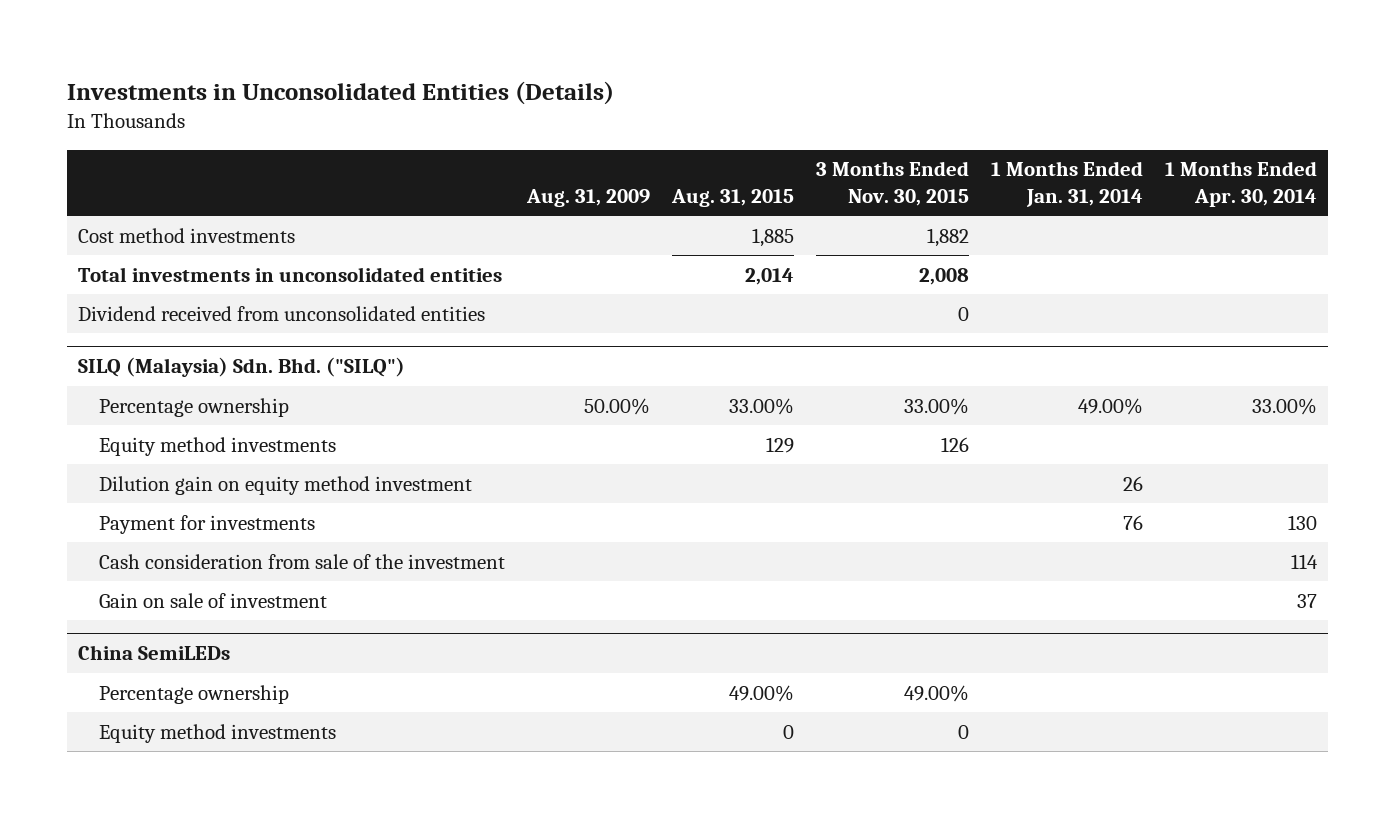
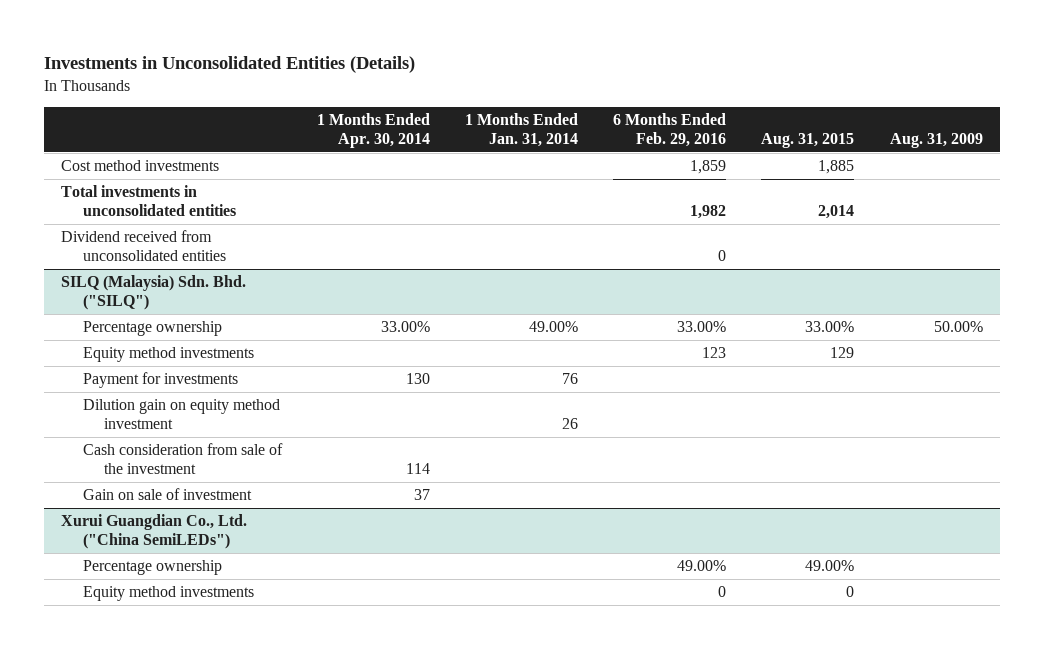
[816,161,970,206] 3 Months Ended Nov. 30, 2015 -> none
none -> [613,113,727,147] 6 Months Ended Feb. 29, 2016
[99,475,473,495] Dilution gain on equity method investment -> [82,399,280,430] Dilution gain on equity method investment
[78,645,231,661] China SemiLEDs -> [61,514,248,550] Xurui Guangdian Co., Ltd. ("China SemiLEDs")

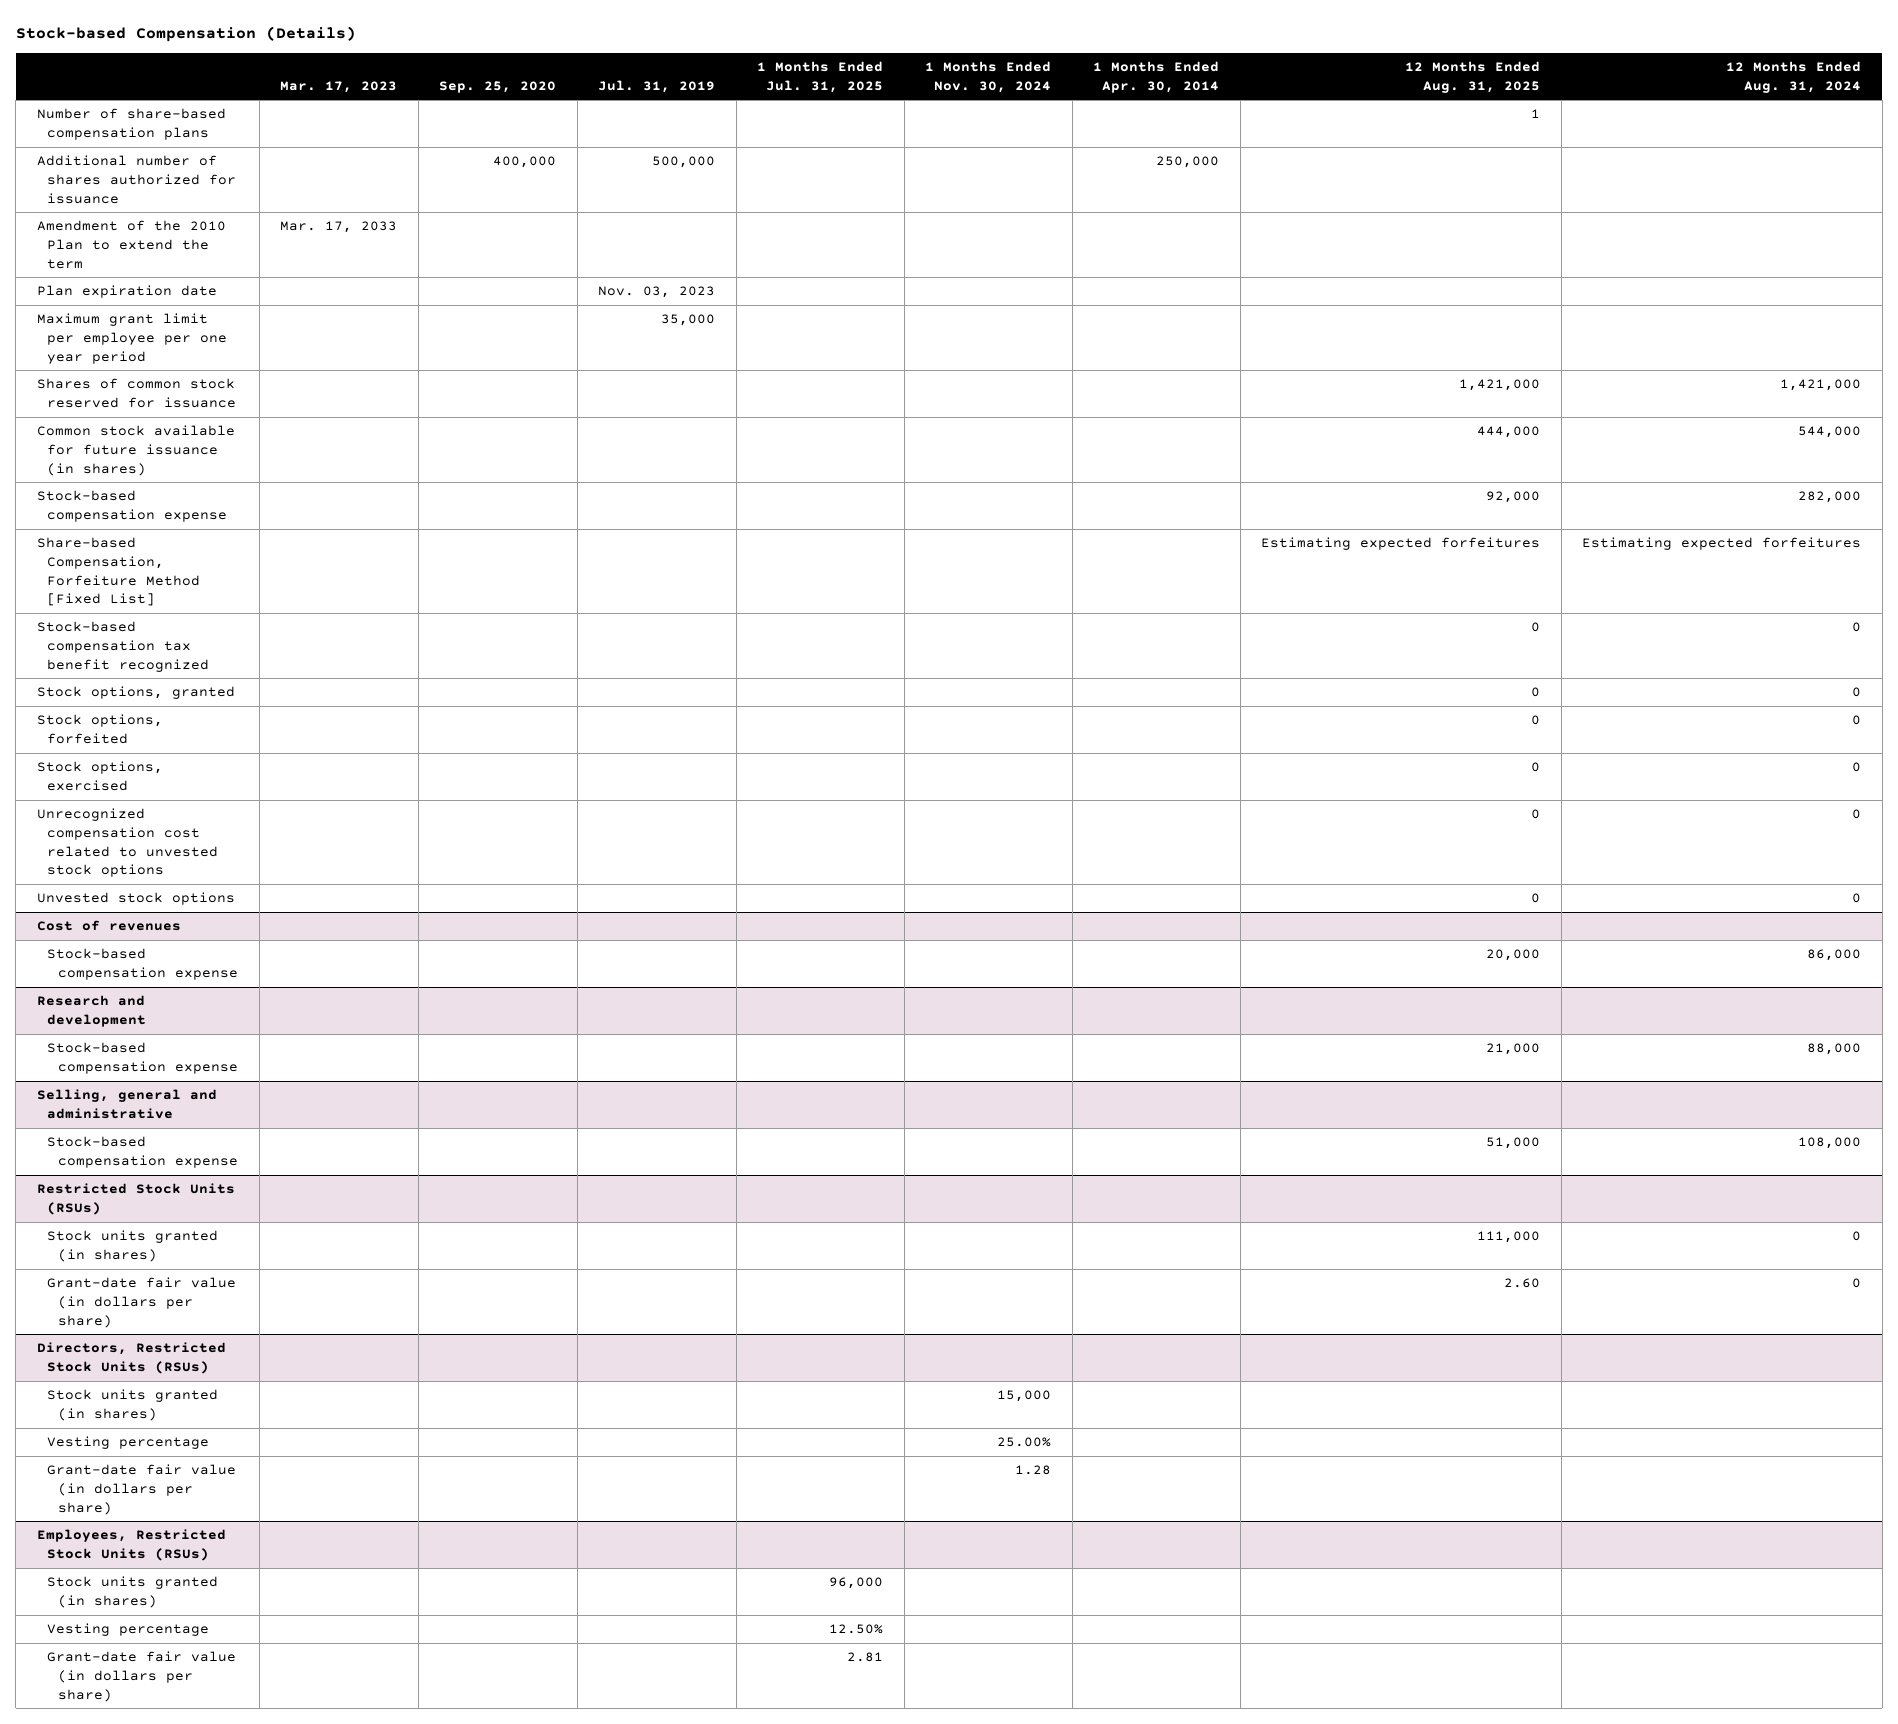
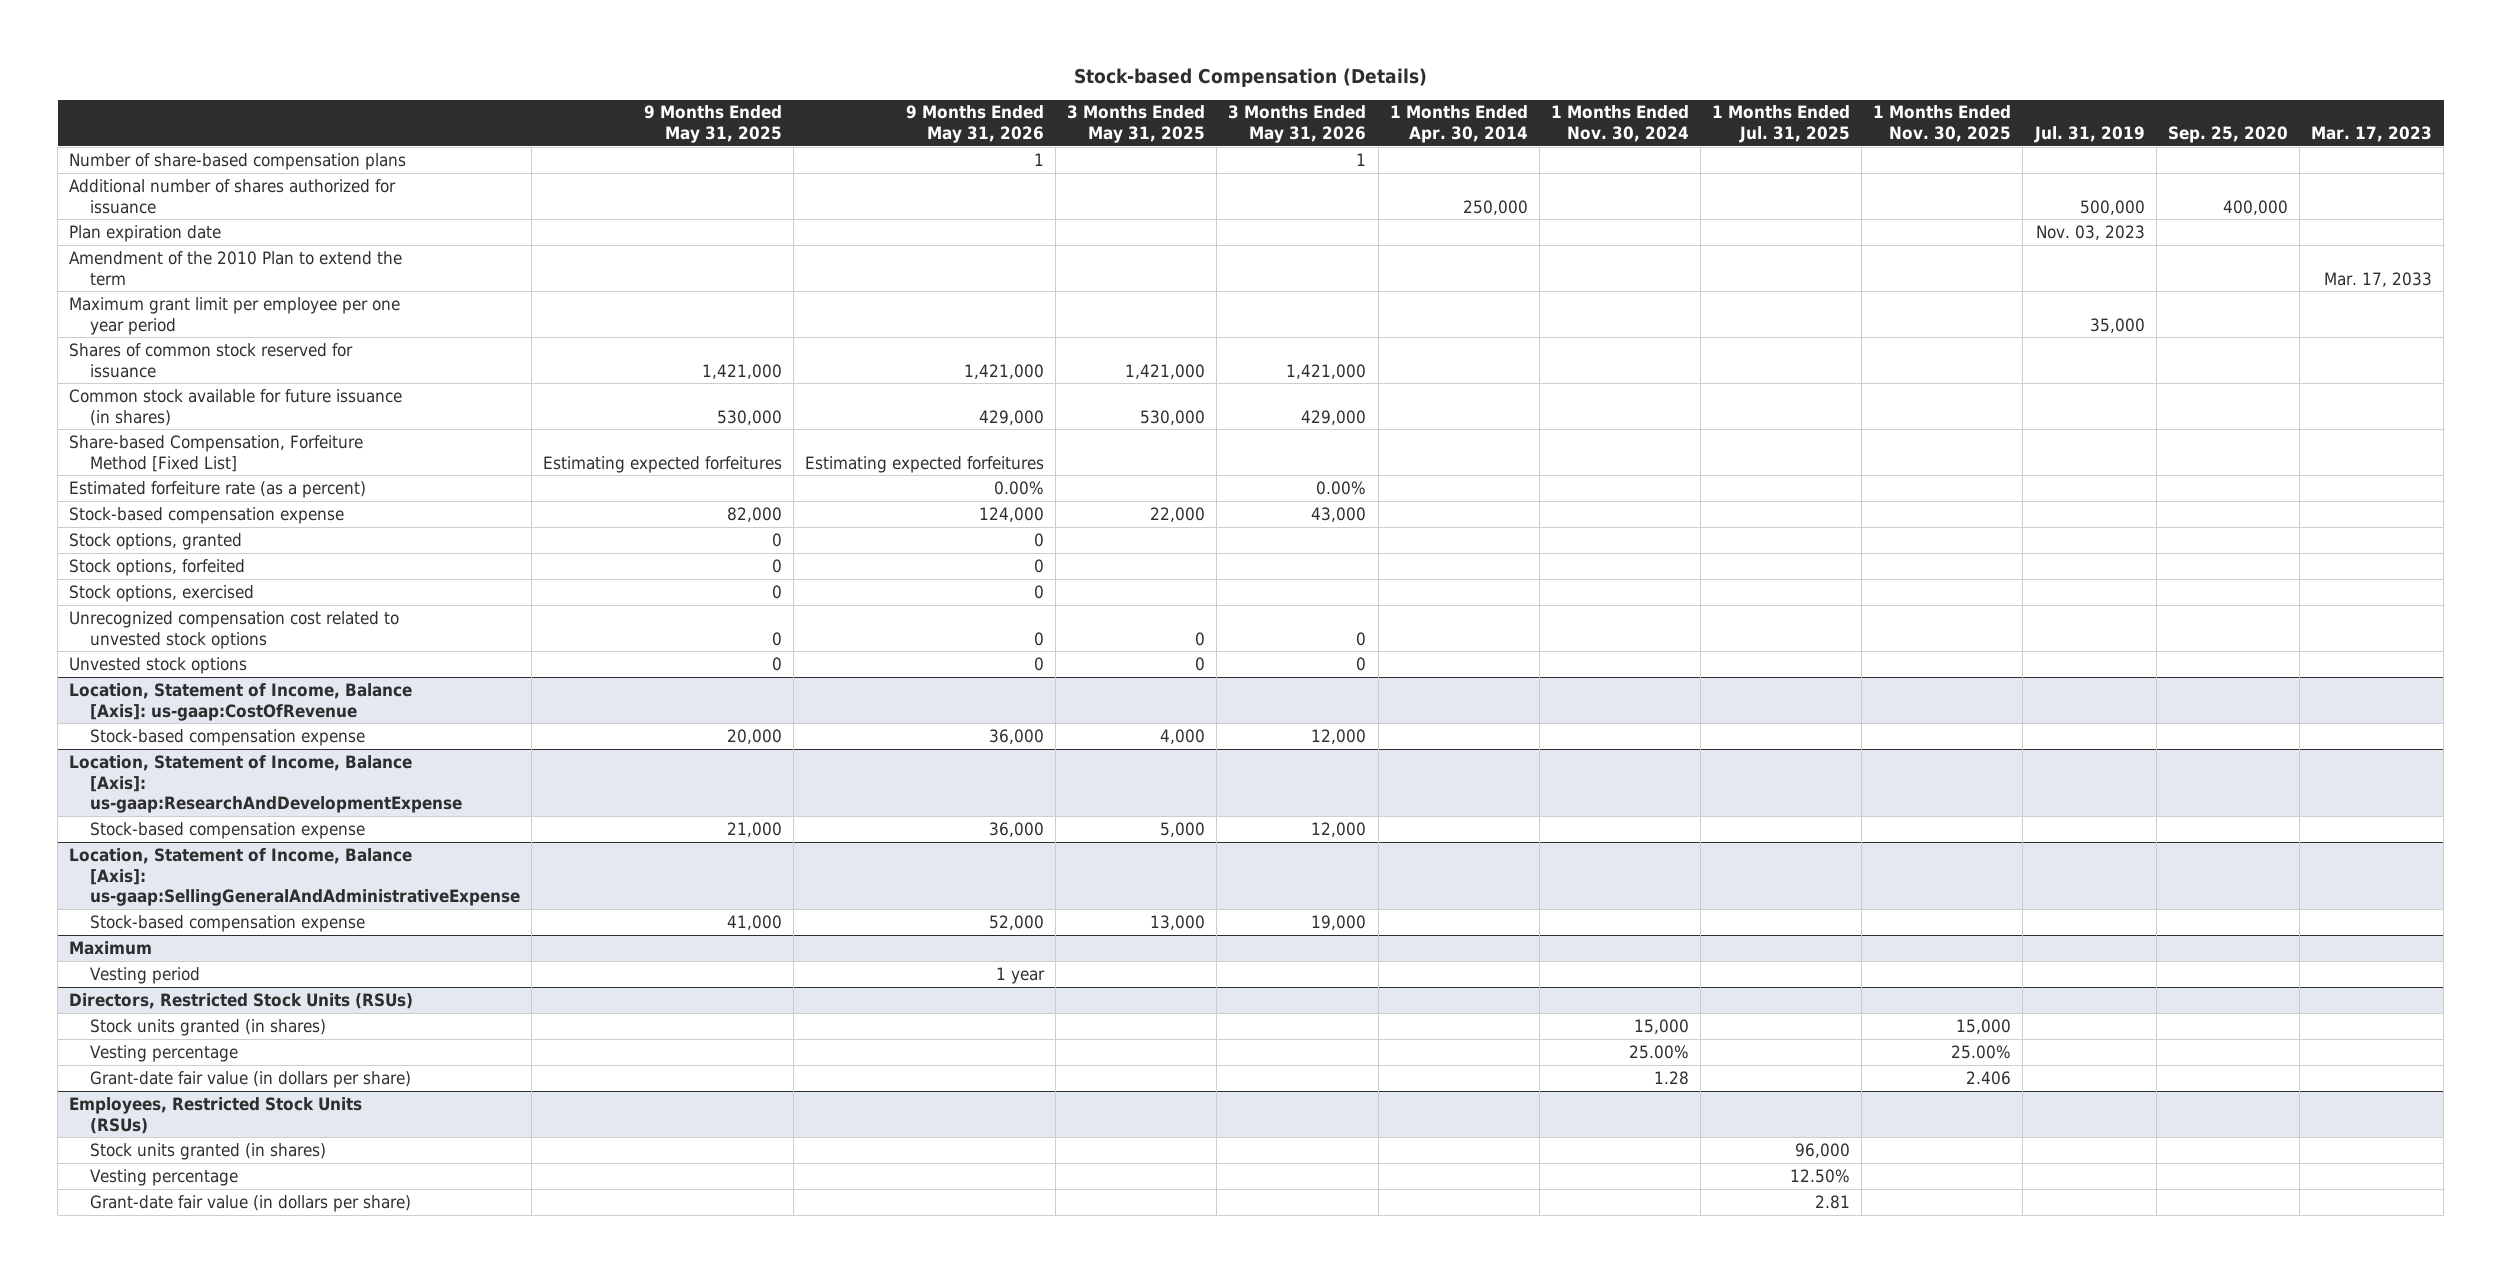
[1405,61,1541,93] 12 Months Ended Aug. 31, 2025 -> none
[1726,61,1862,93] 12 Months Ended Aug. 31, 2024 -> none
none -> [643,105,782,144] 9 Months Ended May 31, 2025
none -> [906,105,1045,144] 9 Months Ended May 31, 2026
none -> [1067,105,1206,144] 3 Months Ended May 31, 2025
none -> [1228,105,1367,144] 3 Months Ended May 31, 2026
none -> [1873,105,2012,143] 1 Months Ended Nov. 30, 2025
[36,220,226,269] Amendment of the 2010 Plan to extend the term -> [69,250,403,286] Amendment of the 2010 Plan to extend the term
[36,621,210,672] Stock-based compensation tax benefit recognized -> none
none -> [69,480,367,498] Estimated forfeiture rate (as a percent)
[36,490,228,522] Stock-based compensation expense -> [69,506,345,524] Stock-based compensation expense
[36,920,181,932] Cost of revenues -> none
[47,948,239,980] Stock-based compensation expense -> none
[36,995,147,1027] Research and development -> none
[47,1042,239,1074] Stock-based compensation expense -> none
[36,1089,217,1119] Selling, general and administrative -> none
[47,1136,239,1168] Stock-based compensation expense -> none
[36,1183,235,1215] Restricted Stock Units (RSUs) -> none
[47,1230,219,1262] Stock units granted (in shares) -> none
[47,1277,237,1328] Grant-date fair value (in dollars per share) -> none
none -> [69,682,413,721] Location, Statement of Income, Balance [Axis]: us-gaap:CostOfRevenue
none -> [89,728,365,746] Stock-based compensation expense
none -> [69,754,462,814] Location, Statement of Income, Balance [Axis]: us-gaap:ResearchAndDevelopmentExpense
none -> [89,821,365,839] Stock-based compensation expense
none -> [69,847,520,907] Location, Statement of Income, Balance [Axis]: us-gaap:SellingGeneralAndAdministrativeExpense
none -> [89,914,365,932] Stock-based compensation expense
none -> [69,940,153,955] Maximum
none -> [89,966,200,984] Vesting period

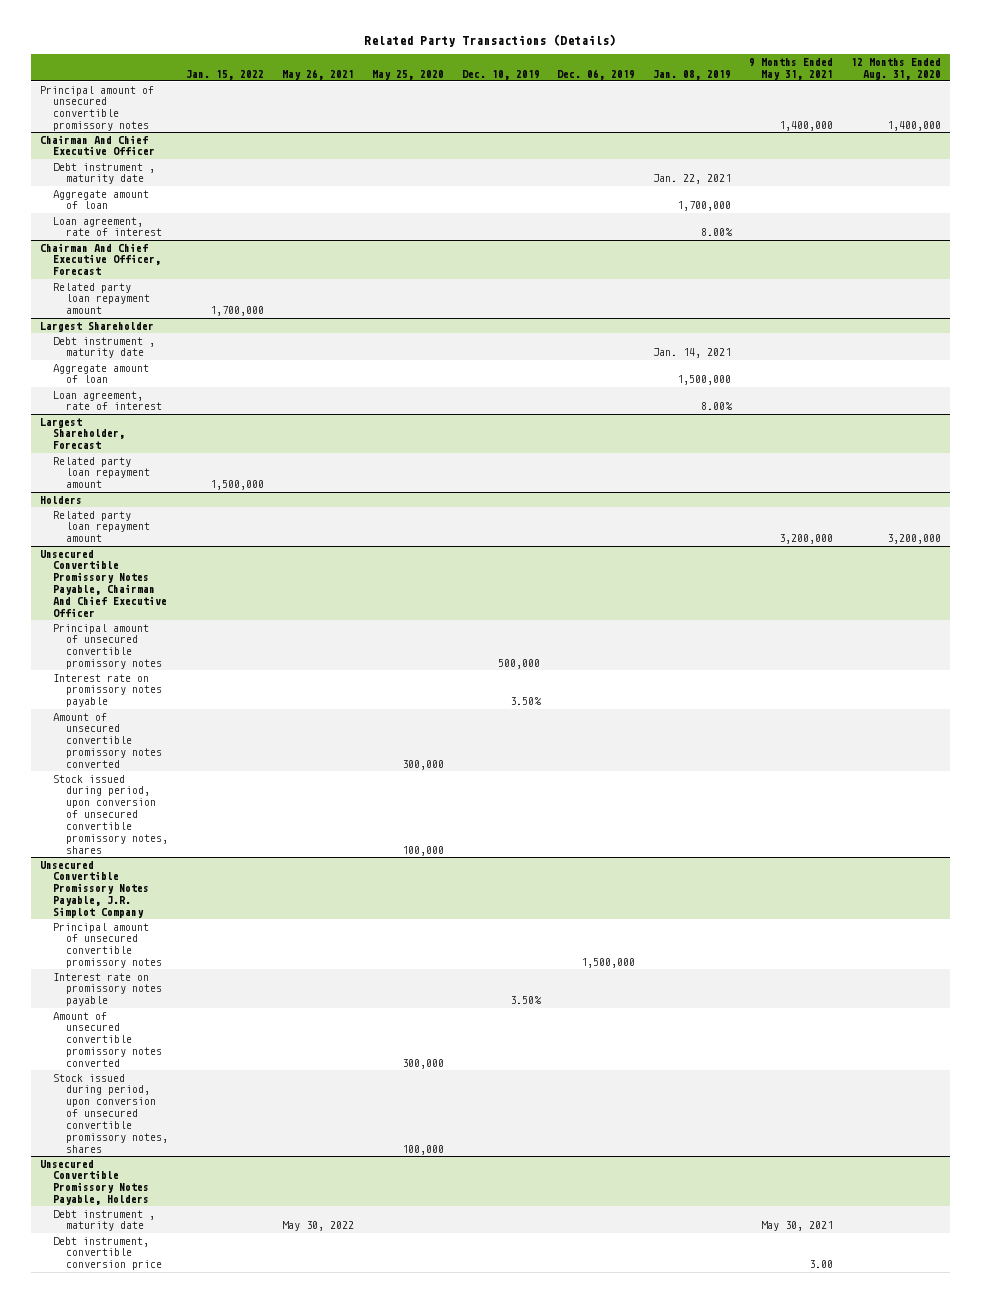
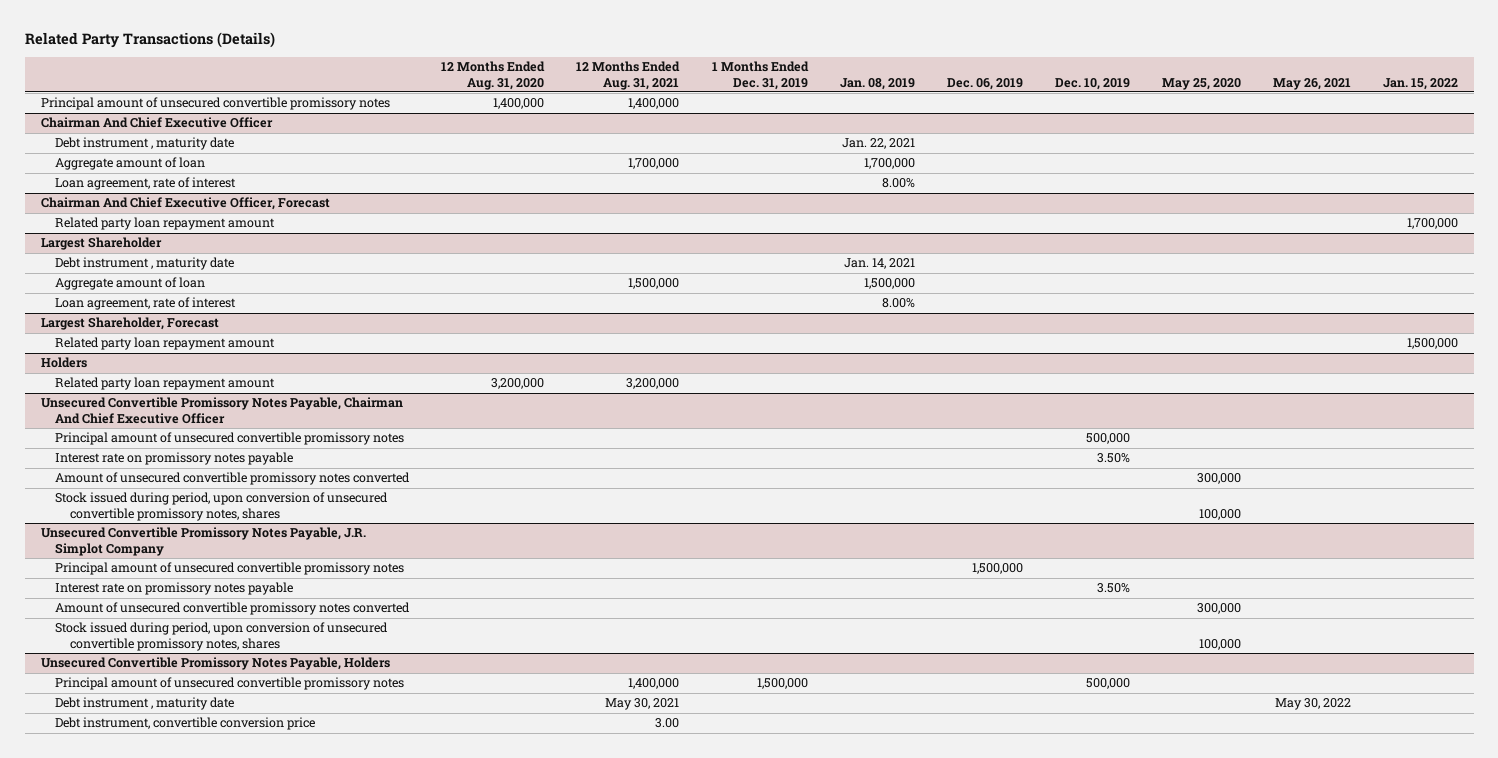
[748,57,833,80] 9 Months Ended May 31, 2021 -> none
none -> [576,60,681,90] 12 Months Ended Aug. 31, 2021
none -> [711,60,809,90] 1 Months Ended Dec. 31, 2019
none -> [55,677,405,691] Principal amount of unsecured convertible promissory notes

